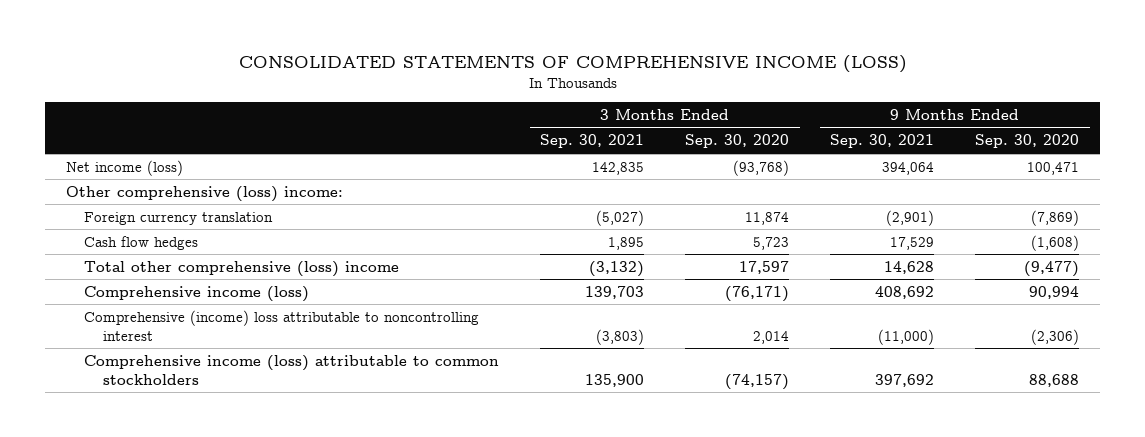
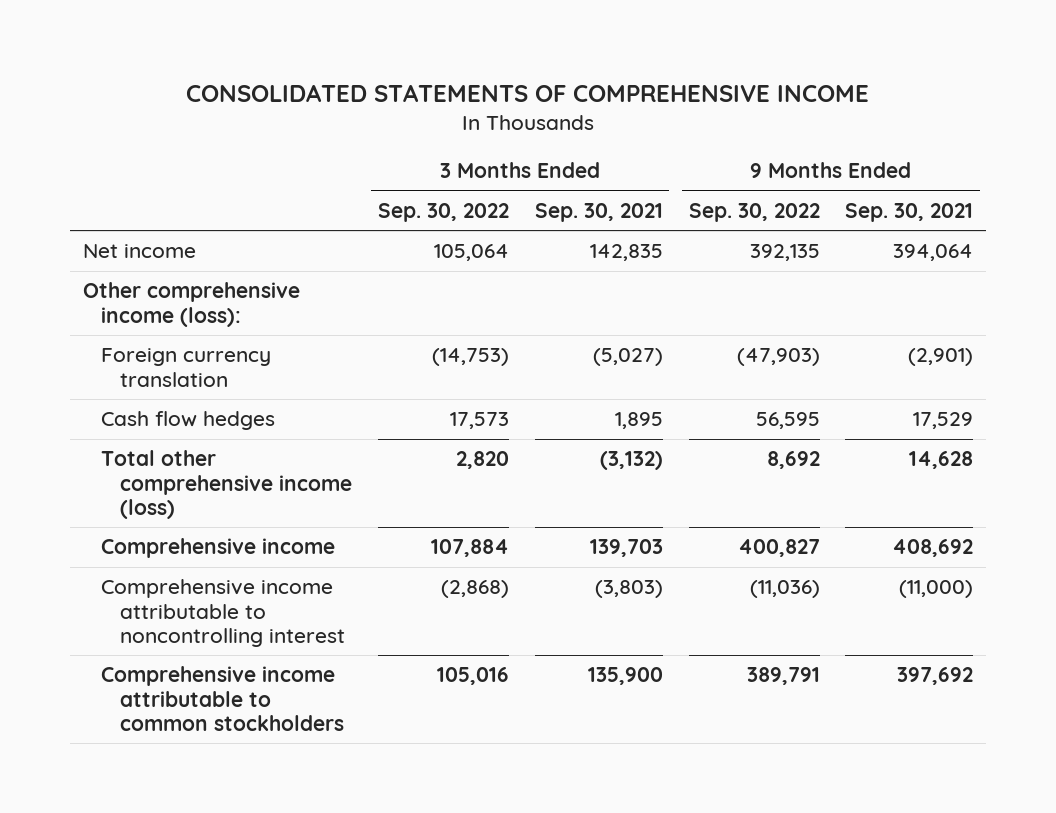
[238,55,907,74] CONSOLIDATED STATEMENTS OF COMPREHENSIVE INCOME (LOSS) -> [186,84,870,103] CONSOLIDATED STATEMENTS OF COMPREHENSIVE INCOME
[685,134,790,149] Sep. 30, 2020 -> none
[975,134,1080,149] Sep. 30, 2020 -> none
none -> [377,202,509,222] Sep. 30, 2022
none -> [688,202,820,222] Sep. 30, 2022
[65,159,183,176] Net income (loss) -> [82,244,196,259] Net income
[65,185,343,202] Other comprehensive (loss) income: -> [82,282,300,327] Other comprehensive income (loss):
[84,260,400,277] Total other comprehensive (loss) income -> [101,450,352,519] Total other comprehensive income (loss)
[84,285,310,302] Comprehensive income (loss) -> [101,538,336,559] Comprehensive income
[84,309,480,341] Comprehensive (income) loss attributable to noncontrolling interest -> [101,579,345,647] Comprehensive income attributable to noncontrolling interest
[84,354,500,385] Comprehensive income (loss) attributable to common stockholders -> [101,666,344,731] Comprehensive income attributable to common stockholders

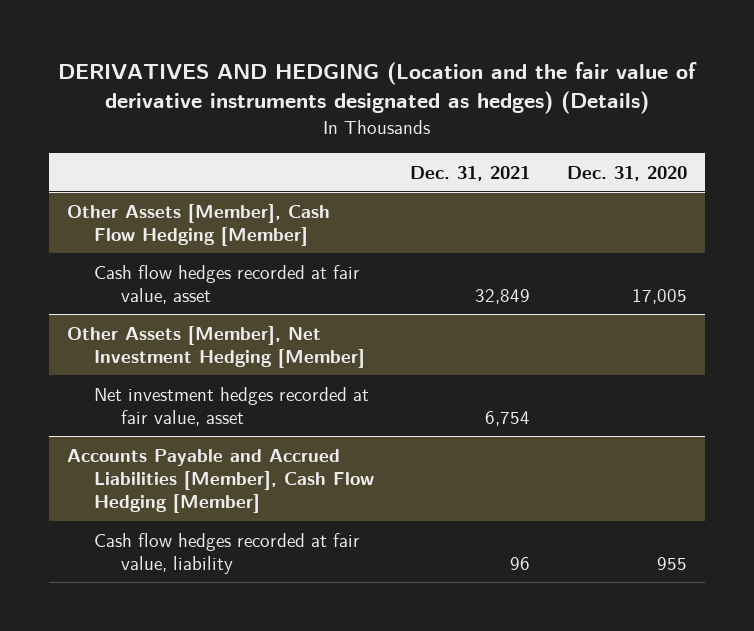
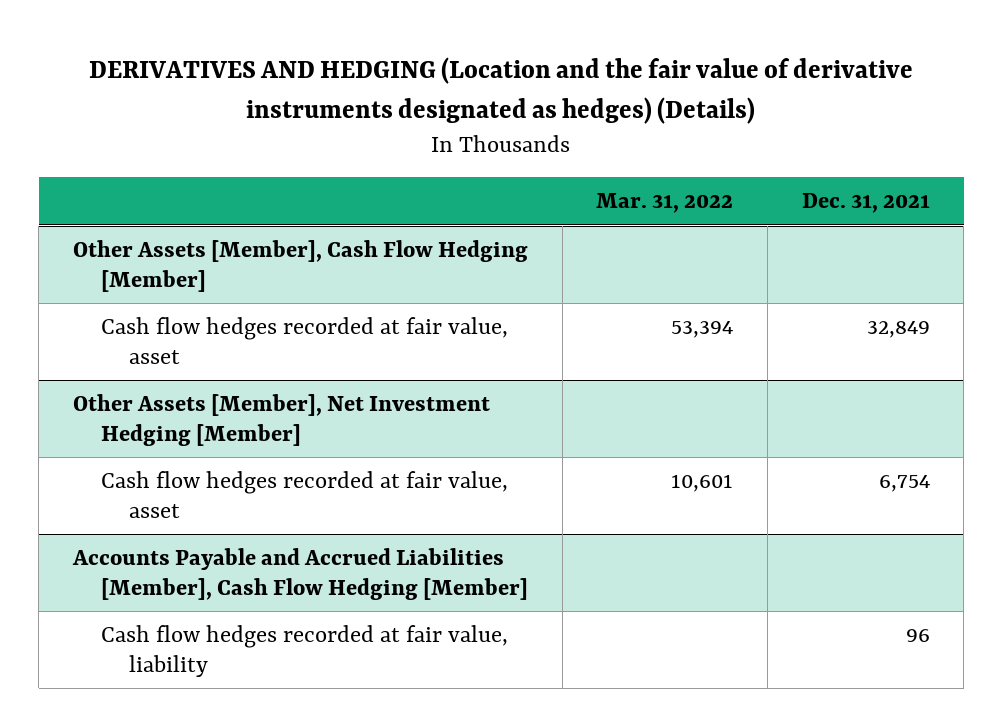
[566,165,687,181] Dec. 31, 2020 -> none
none -> [596,193,734,214] Mar. 31, 2022
[94,386,370,426] Net investment hedges recorded at fair value, asset -> [101,471,509,518] Cash flow hedges recorded at fair value, asset

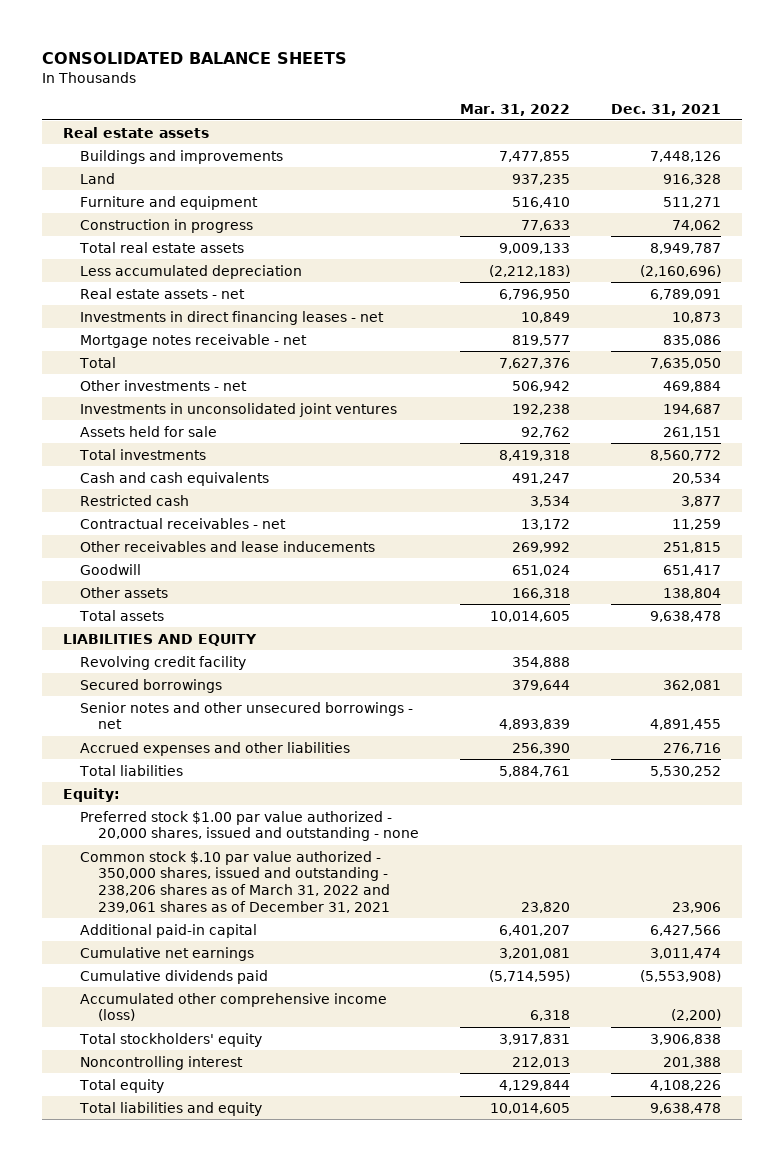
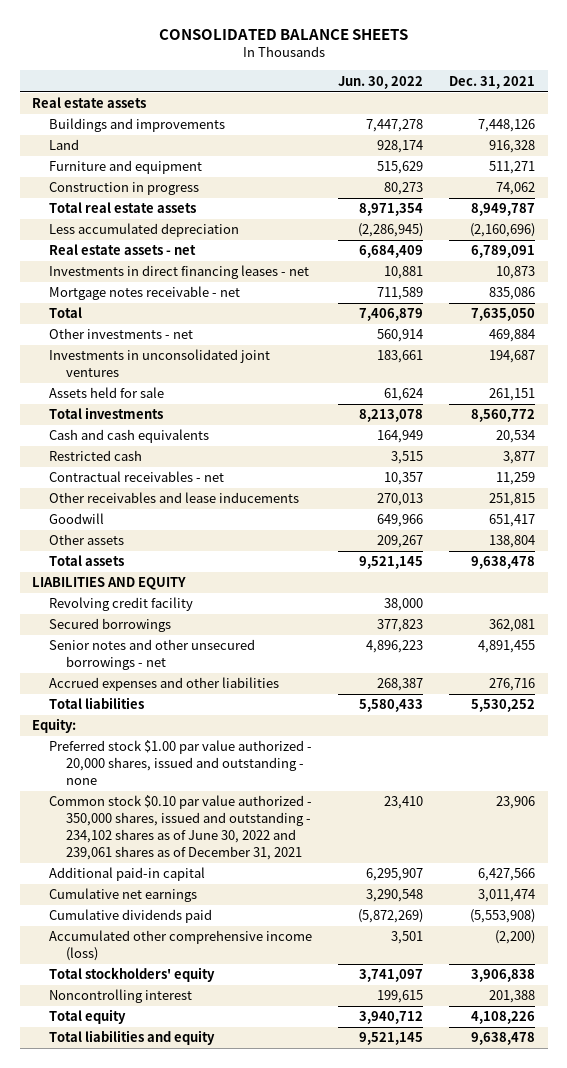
[459,103,570,116] Mar. 31, 2022 -> none
none -> [337,75,423,89] Jun. 30, 2022
[80,850,390,913] Common stock $.10 par value authorized - 350,000 shares, issued and outstanding - 238,206 shares as of March 31, 2022 and 239,061 shares as of December 31, 2021 -> [49,795,313,860] Common stock $0.10 par value authorized - 350,000 shares, issued and outstanding - 234,102 shares as of June 30, 2022 and 239,061 shares as of December 31, 2021

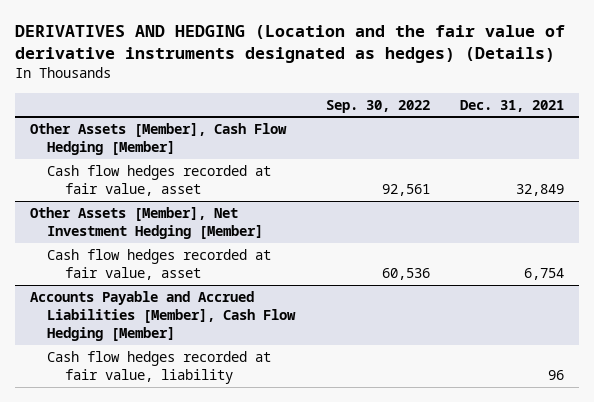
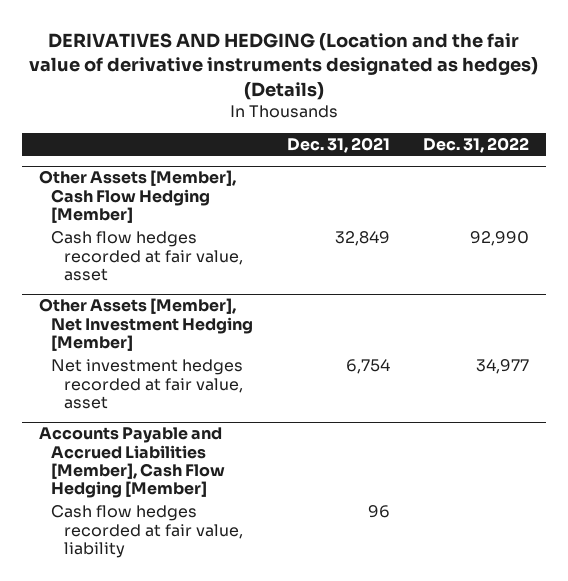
[325,99,430,113] Sep. 30, 2022 -> none
none -> [422,137,529,154] Dec. 31, 2022
[47,248,272,281] Cash flow hedges recorded at fair value, asset -> [51,359,244,409] Net investment hedges recorded at fair value, asset

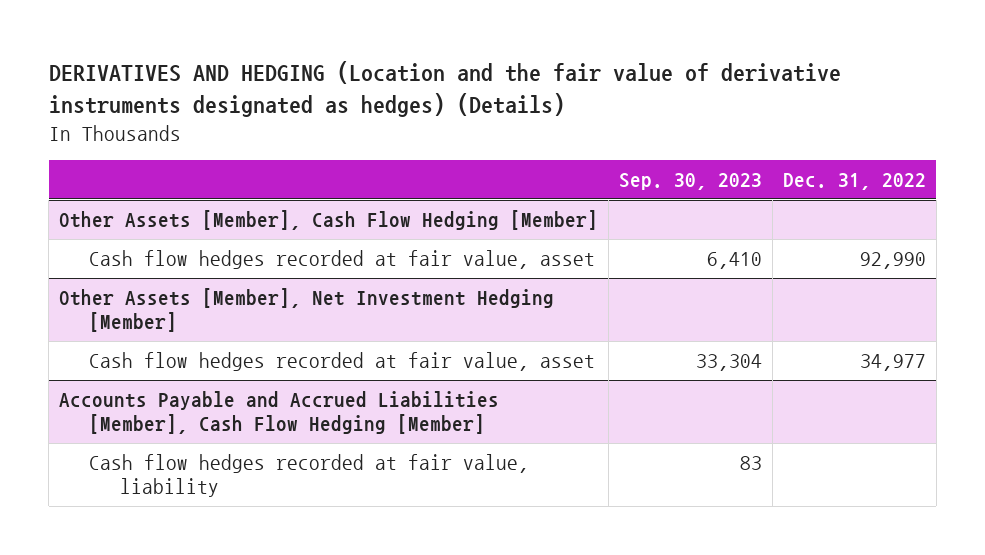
[286,137,390,154] Dec. 31, 2021 -> none
none -> [618,172,762,190] Sep. 30, 2023
[51,359,244,409] Net investment hedges recorded at fair value, asset -> [89,351,596,371] Cash flow hedges recorded at fair value, asset

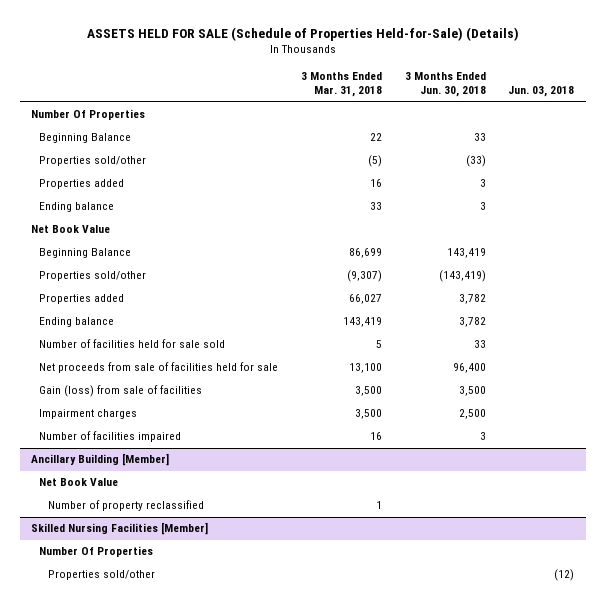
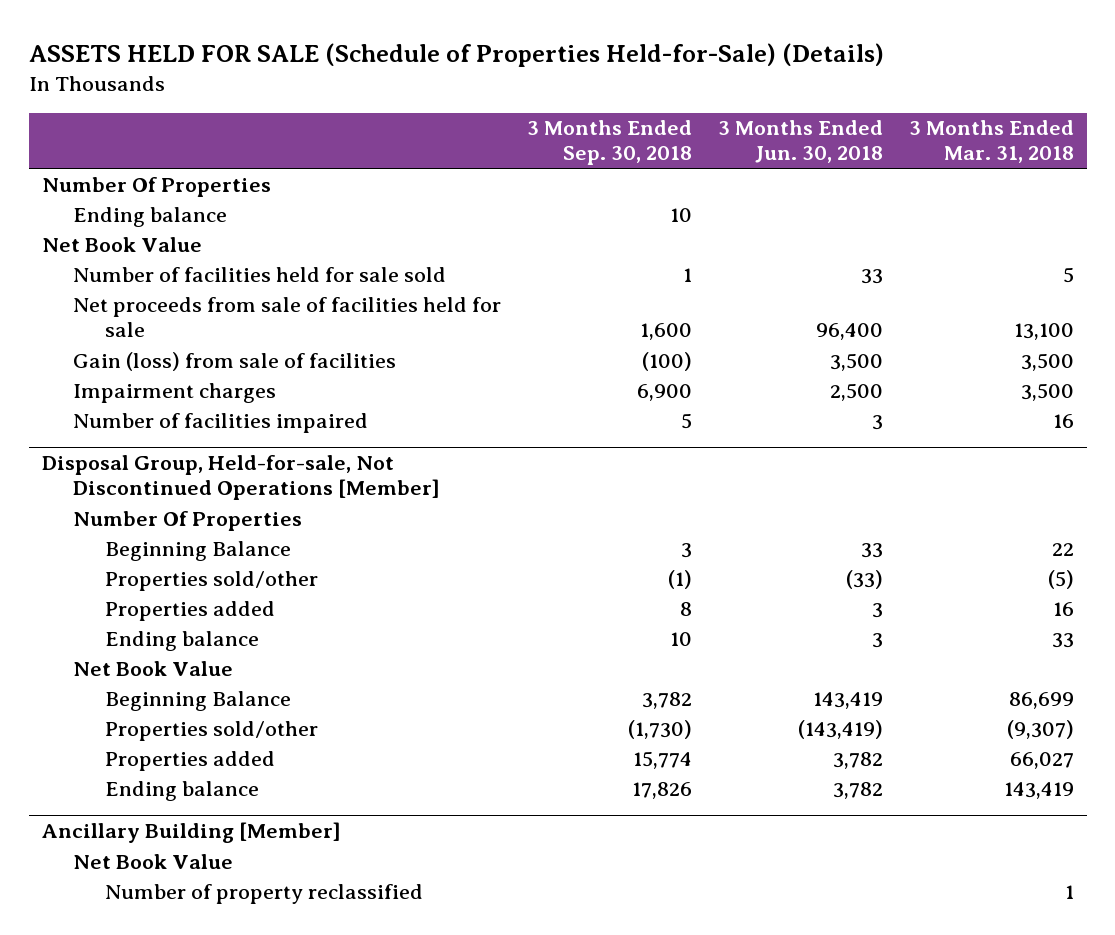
[508,86,575,98] Jun. 03, 2018 -> none
none -> [527,120,693,166] 3 Months Ended Sep. 30, 2018
none -> [73,206,228,227] Ending balance
none -> [41,236,202,252] Net Book Value
[39,339,226,349] Number of facilities held for sale sold -> [73,266,447,282] Number of facilities held for sale sold
[39,362,279,374] Net proceeds from sale of facilities held for sale -> [73,296,502,337] Net proceeds from sale of facilities held for sale
[39,385,203,398] Gain (loss) from sale of facilities -> [73,351,397,371] Gain (loss) from sale of facilities
[39,409,138,420] Impairment charges -> [73,382,277,403] Impairment charges
[39,431,182,443] Number of facilities impaired -> [73,412,369,433] Number of facilities impaired
none -> [41,455,441,501] Disposal Group, Held-for-sale, Not Discontinued Operations [Member]
none -> [73,510,303,531] Number Of Properties
[31,522,209,536] Skilled Nursing Facilities [Member] -> none
[39,546,154,558] Number Of Properties -> none
[47,570,155,581] Properties sold/other -> none

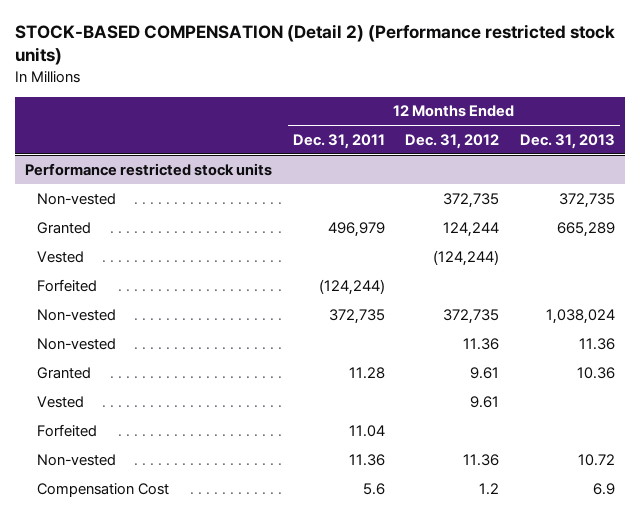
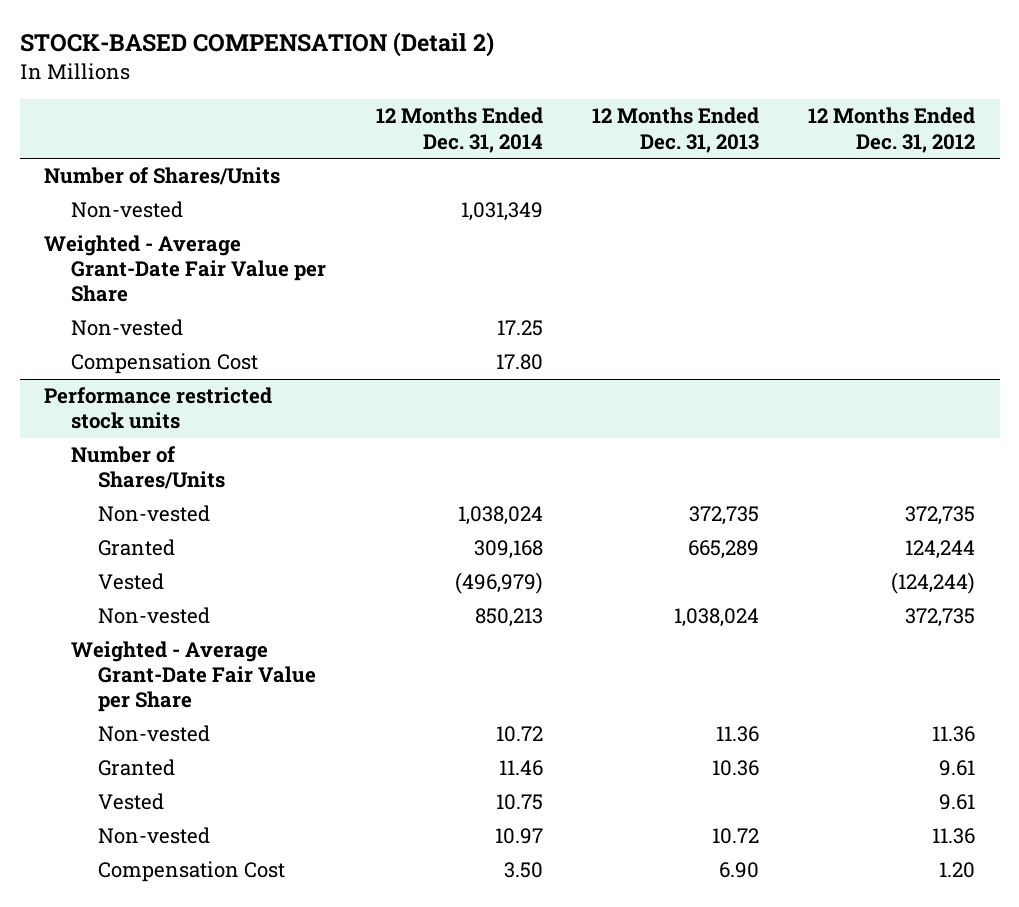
[14,24,615,66] STOCK-BASED COMPENSATION (Detail 2) (Performance restricted stock units) -> [19,32,494,58] STOCK-BASED COMPENSATION (Detail 2)
[292,133,385,149] Dec. 31, 2011 -> none
none -> [375,107,543,153] 12 Months Ended Dec. 31, 2014
none -> [44,167,281,186] Number of Shares/Units
none -> [71,201,184,219] Non-vested
none -> [44,235,327,303] Weighted - Average Grant-Date Fair Value per Share
none -> [71,319,184,337] Non-vested
none -> [71,353,259,375] Compensation Cost
none -> [71,446,226,490] Number of Shares/Units
[37,278,98,292] Forfeited -> none
none -> [71,641,317,713] Weighted - Average Grant-Date Fair Value per Share
[37,423,98,437] Forfeited -> none
[479,482,500,495] 1.2 -> [939,862,976,879] 1.20
[593,482,616,495] 6.9 -> [718,862,759,879] 6.90

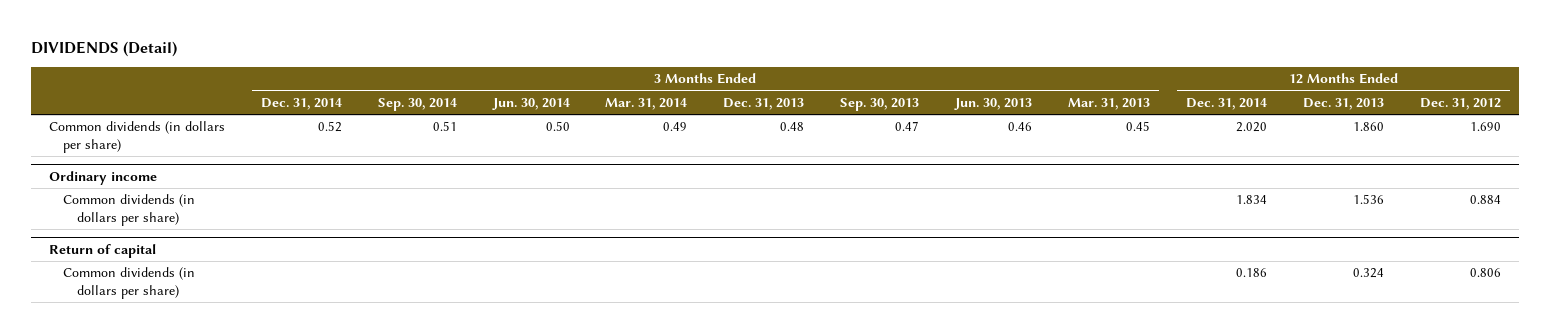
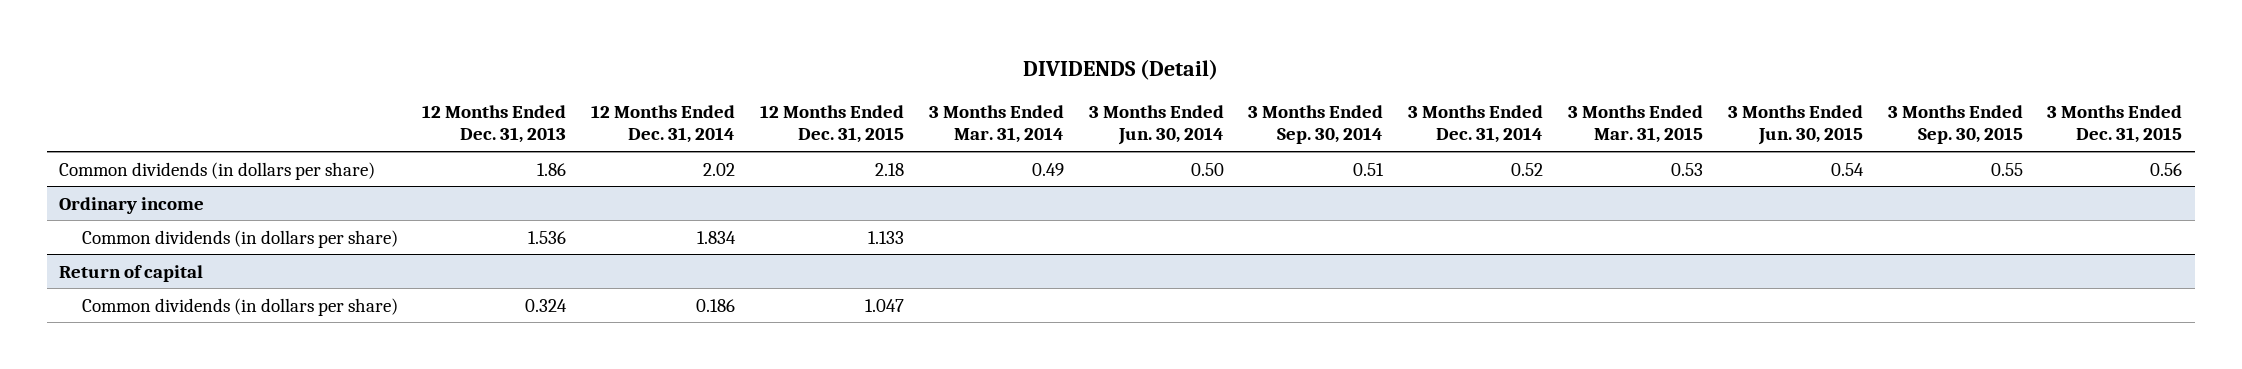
[723,97,805,110] Dec. 31, 2013 -> none
[840,97,920,111] Sep. 30, 2013 -> none
[954,97,1033,110] Jun. 30, 2013 -> none
[1068,97,1151,110] Mar. 31, 2013 -> none
[1420,97,1502,110] Dec. 31, 2012 -> none
none -> [760,104,905,144] 12 Months Ended Dec. 31, 2015
none -> [1568,104,1704,144] 3 Months Ended Mar. 31, 2015
none -> [1727,104,1863,146] 3 Months Ended Jun. 30, 2015
none -> [1887,104,2023,145] 3 Months Ended Sep. 30, 2015
none -> [2047,104,2183,144] 3 Months Ended Dec. 31, 2015
[1236,122,1268,133] 2.020 -> [703,162,736,176] 2.02
[1353,122,1385,132] 1.860 -> [537,162,567,176] 1.86

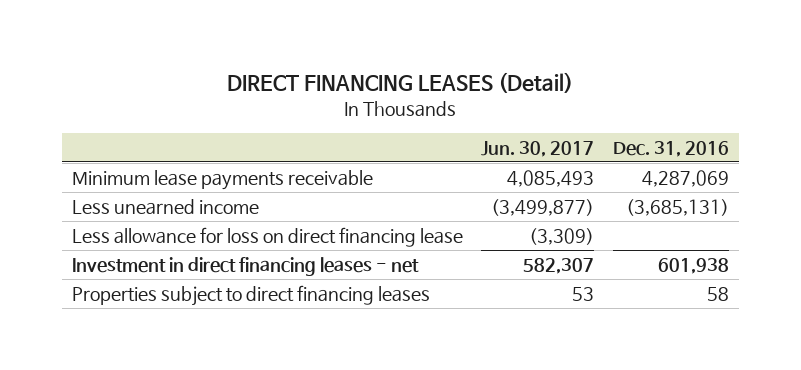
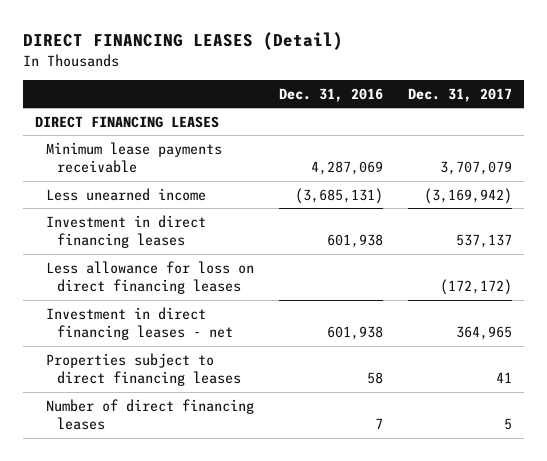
[481,141,595,158] Jun. 30, 2017 -> none
none -> [407,87,512,102] Dec. 31, 2017
none -> [35,115,220,128] DIRECT FINANCING LEASES
none -> [46,214,207,249] Investment in direct financing leases
[71,226,463,247] Less allowance for loss on direct financing lease -> [46,260,255,295] Less allowance for loss on direct financing leases
none -> [46,398,255,431] Number of direct financing leases

